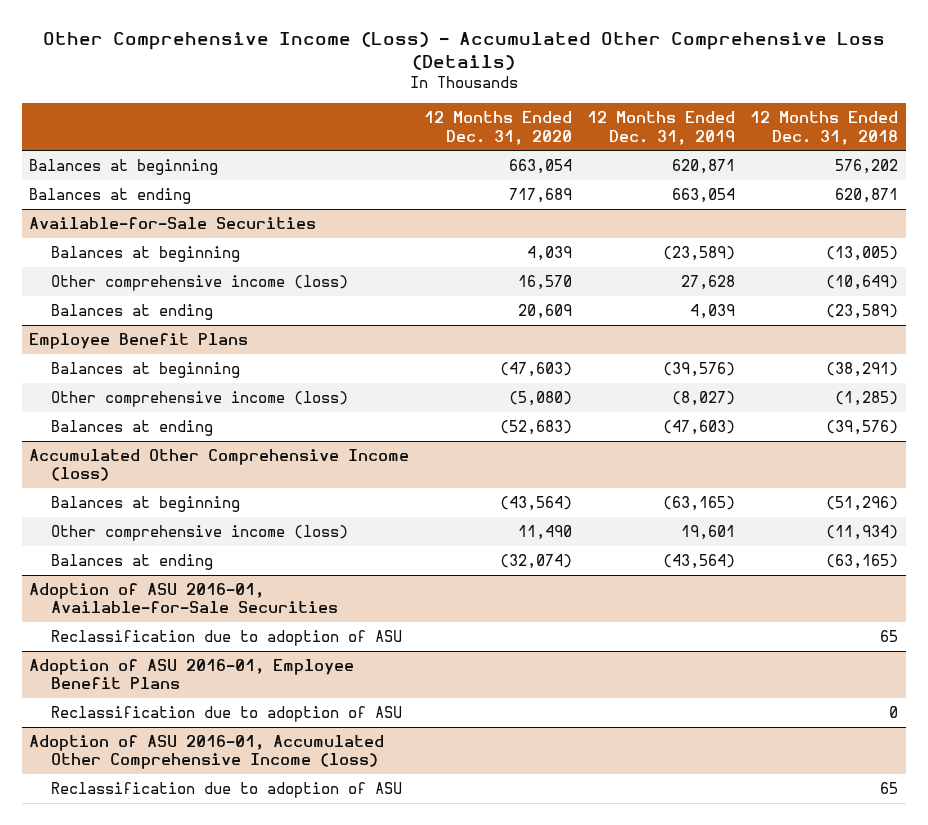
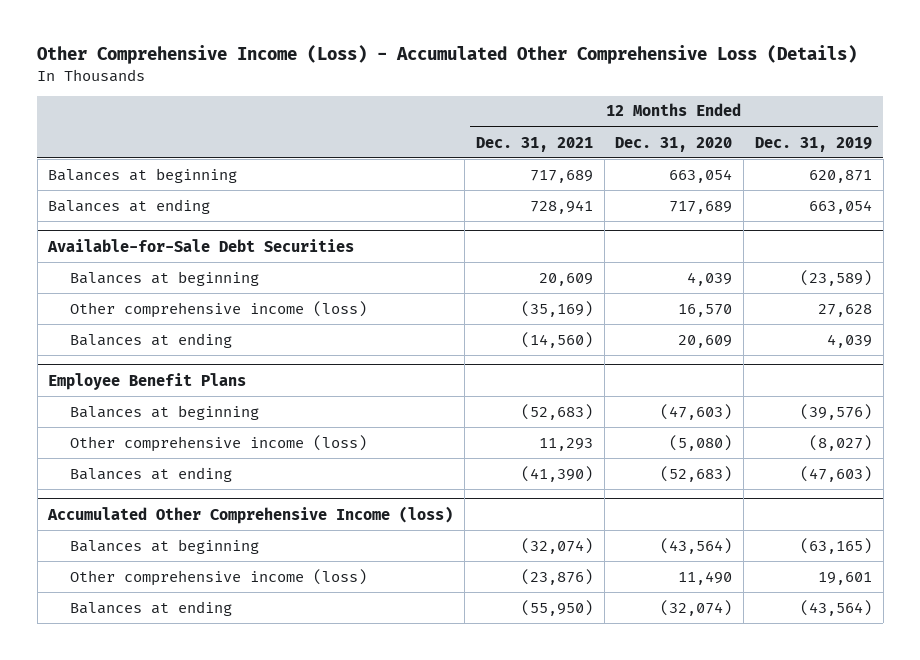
[750,111,899,145] 12 Months Ended Dec. 31, 2018 -> none
none -> [475,136,593,152] Dec. 31, 2021
[29,217,317,230] Available-for-Sale Securities -> [47,238,355,252] Available-for-Sale Debt Securities
[29,583,339,614] Adoption of ASU 2016-01, Available-for-Sale Securities -> none
[51,630,403,647] Reclassification due to adoption of ASU -> none
[29,659,355,690] Adoption of ASU 2016-01, Employee Benefit Plans -> none
[51,706,403,723] Reclassification due to adoption of ASU -> none
[29,735,385,770] Adoption of ASU 2016-01, Accumulated Other Comprehensive Income (loss) -> none
[51,782,403,799] Reclassification due to adoption of ASU -> none

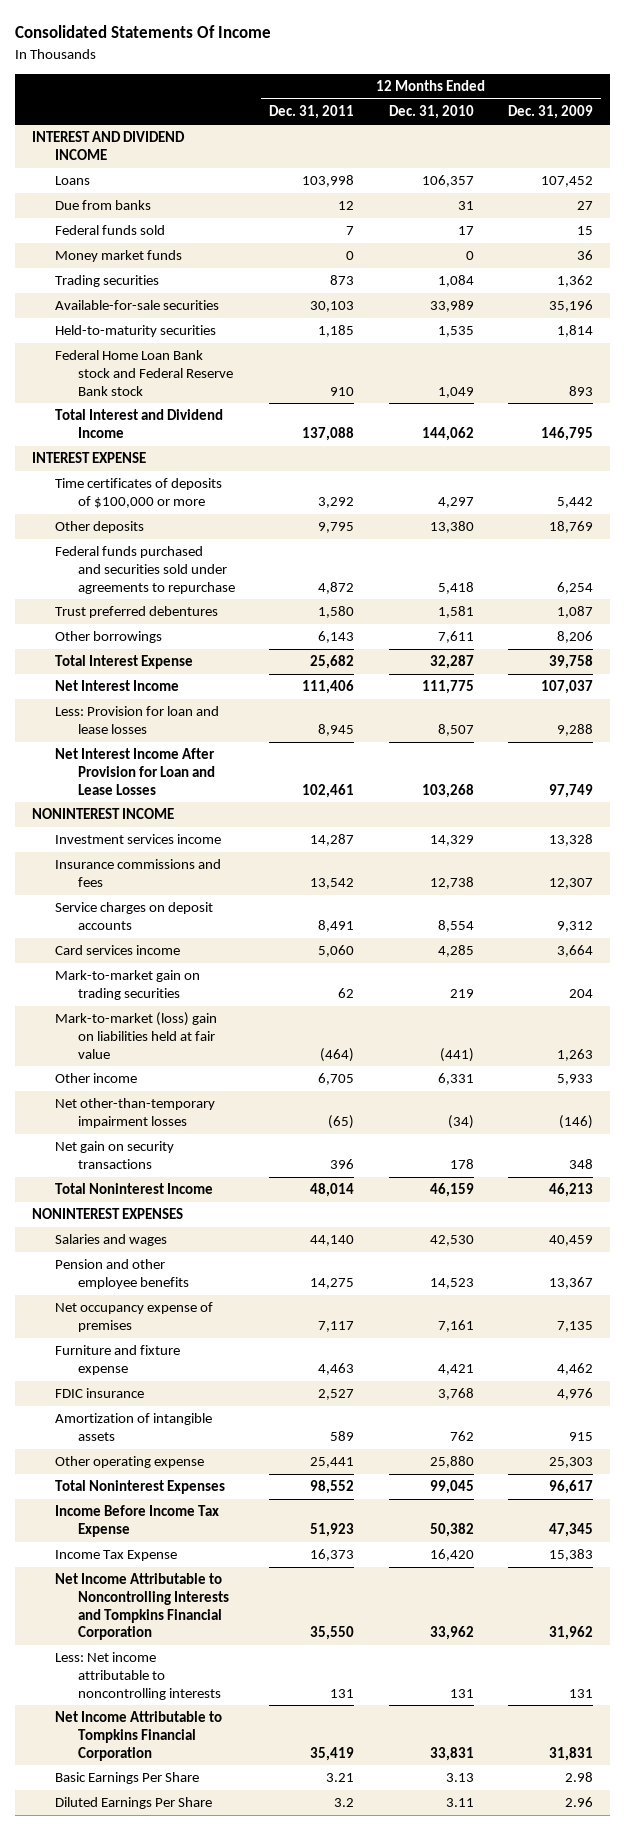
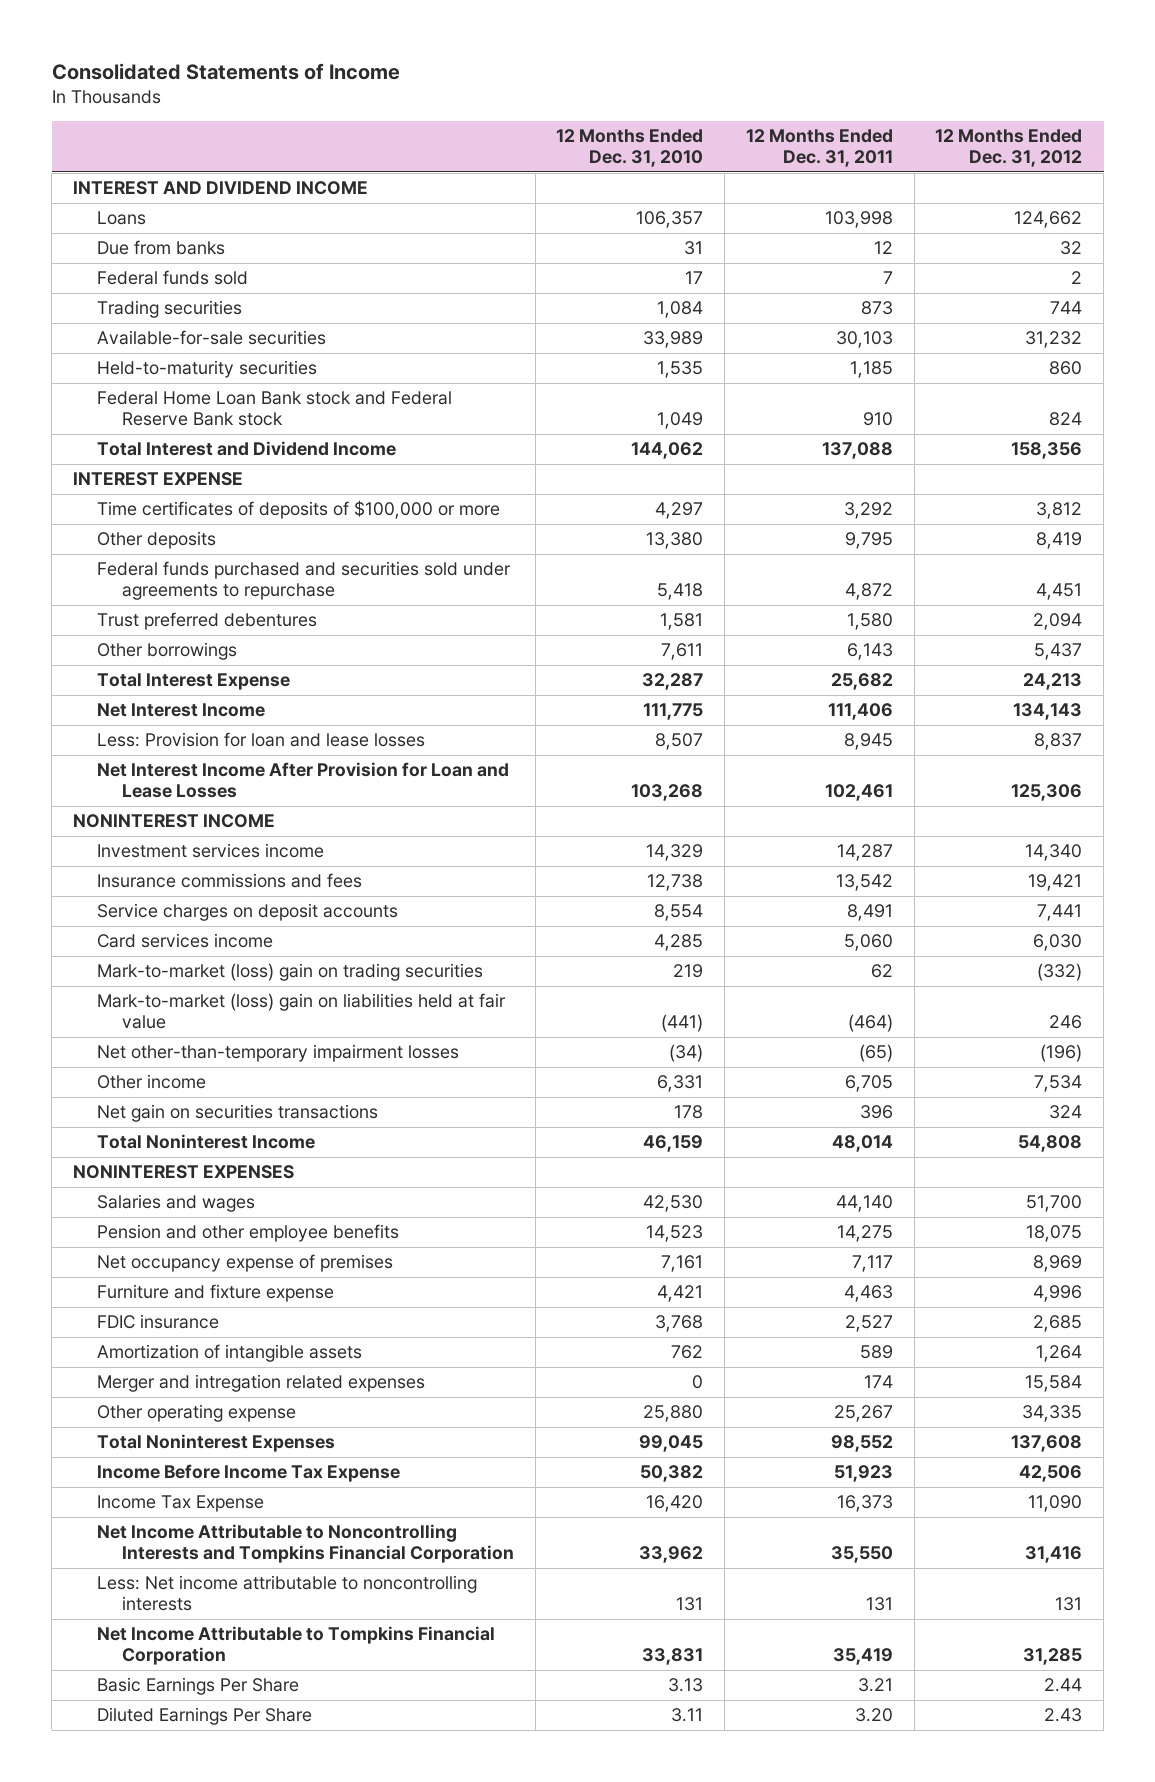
[15,25,272,39] Consolidated Statements Of Income -> [51,63,400,81] Consolidated Statements of Income
[507,105,593,120] Dec. 31, 2009 -> none
none -> [935,129,1083,168] 12 Months Ended Dec. 31, 2012
[55,250,183,263] Money market funds -> none
[55,970,201,1001] Mark-to-market gain on trading securities -> [97,963,484,982] Mark-to-market (loss) gain on trading securities
[55,1073,138,1084] Other income -> [97,1074,207,1090] Other income
[55,1141,175,1170] Net gain on security transactions -> [97,1104,379,1123] Net gain on securities transactions
none -> [97,1374,426,1393] Merger and intregation related expenses
[310,1457,355,1469] 25,441 -> [833,1405,893,1423] 25,267
[334,1798,355,1808] 3.2 -> [854,1708,893,1723] 3.20

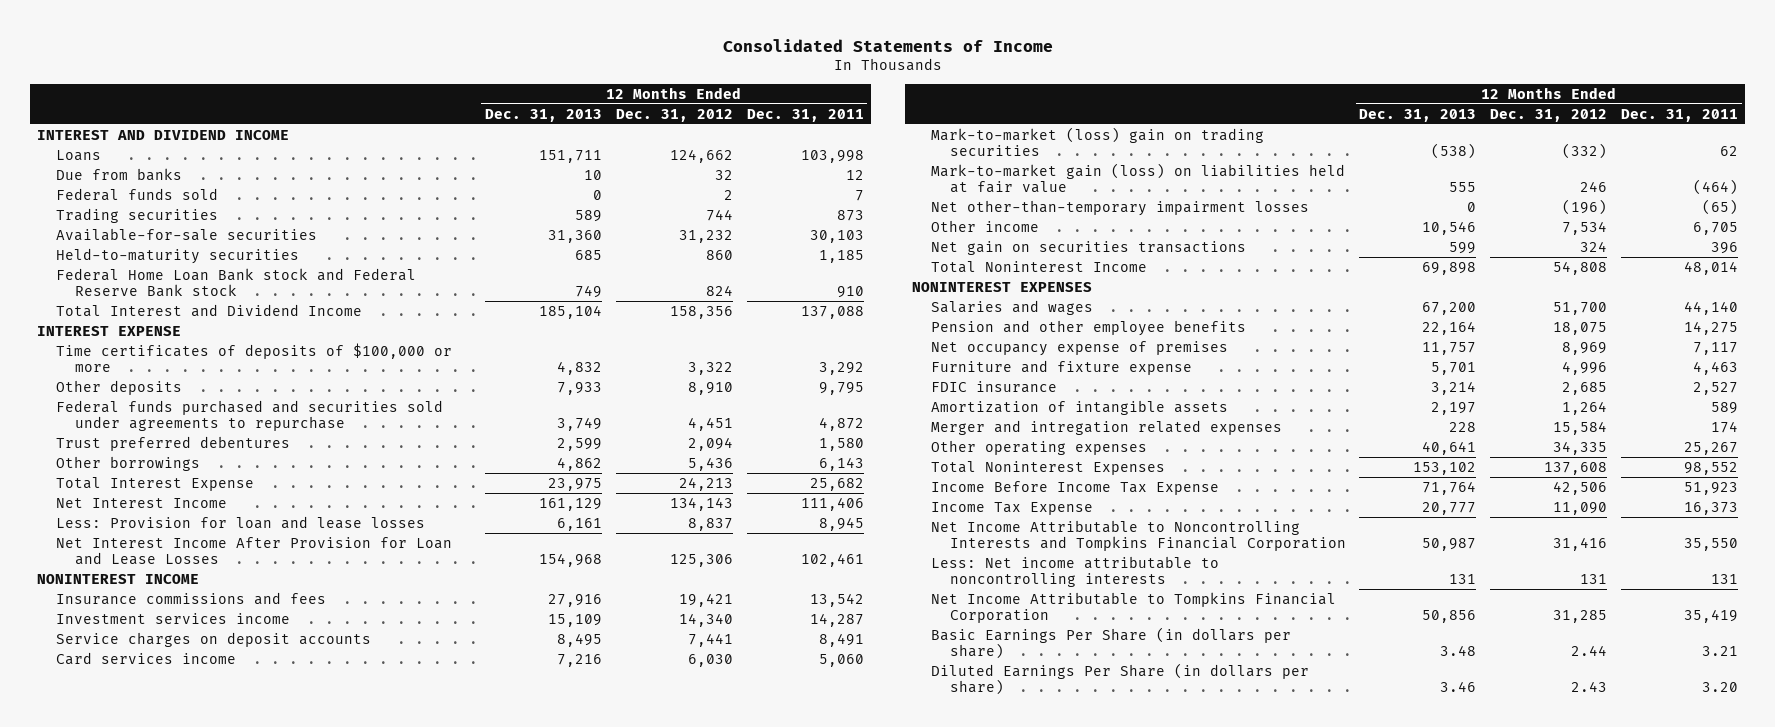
[556,129,704,168] 12 Months Ended Dec. 31, 2010 -> none
none -> [484,108,602,122] Dec. 31, 2013
[1036,502,1083,520] 3,812 -> [687,361,733,375] 3,322
[1036,532,1083,550] 8,419 -> [687,381,733,395] 8,910
[1034,643,1083,661] 5,437 -> [687,456,733,471] 5,436
[97,843,325,859] Investment services income -> [55,612,290,624] Investment services income
[97,993,507,1030] Mark-to-market (loss) gain on liabilities held at fair value -> [930,162,1345,193] Mark-to-market gain (loss) on liabilities held at fair value
[97,1404,297,1423] Other operating expense -> [930,439,1147,455] Other operating expenses
[97,1677,300,1696] Basic Earnings Per Share -> [930,626,1291,659] Basic Earnings Per Share (in dollars per share)
[97,1707,313,1726] Diluted Earnings Per Share -> [930,662,1309,695] Diluted Earnings Per Share (in dollars per share)

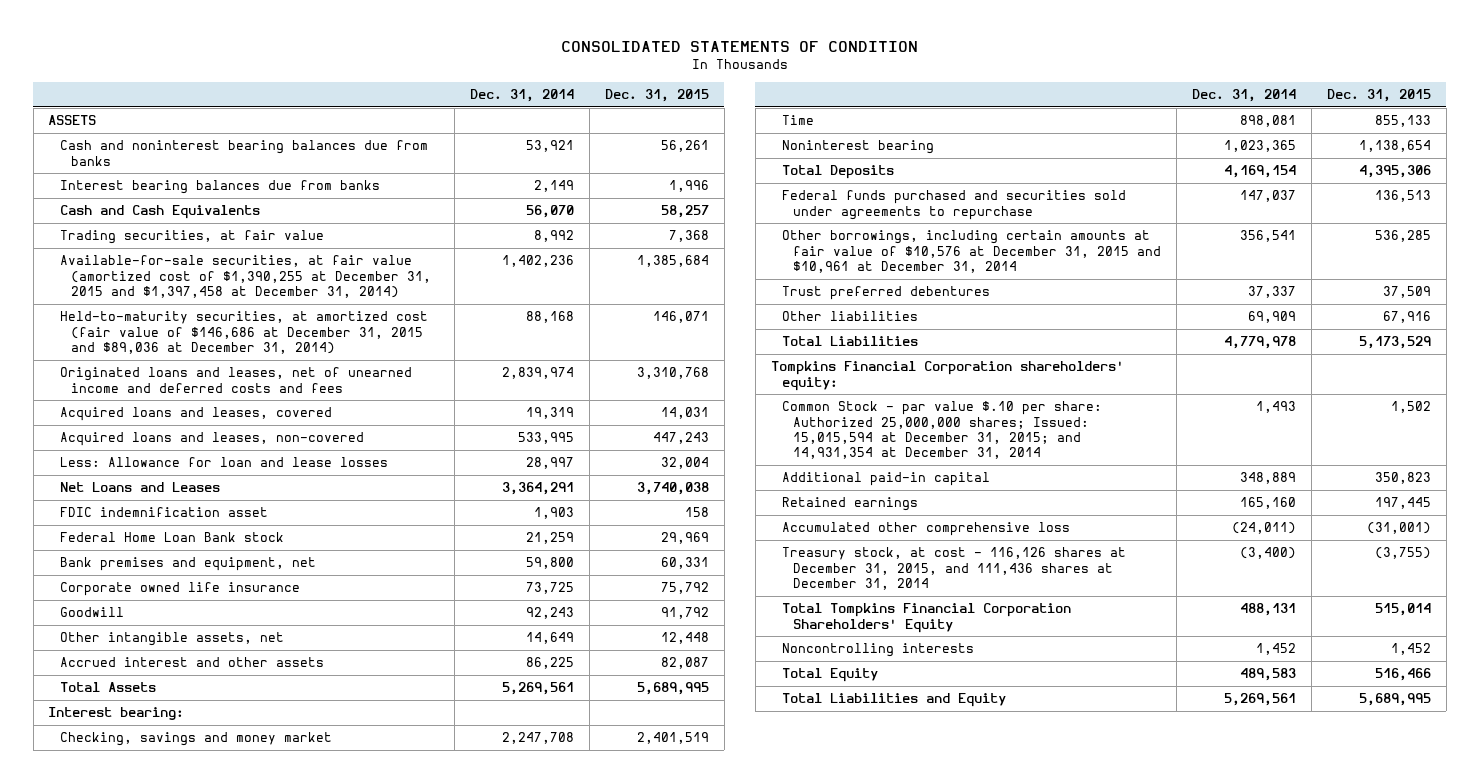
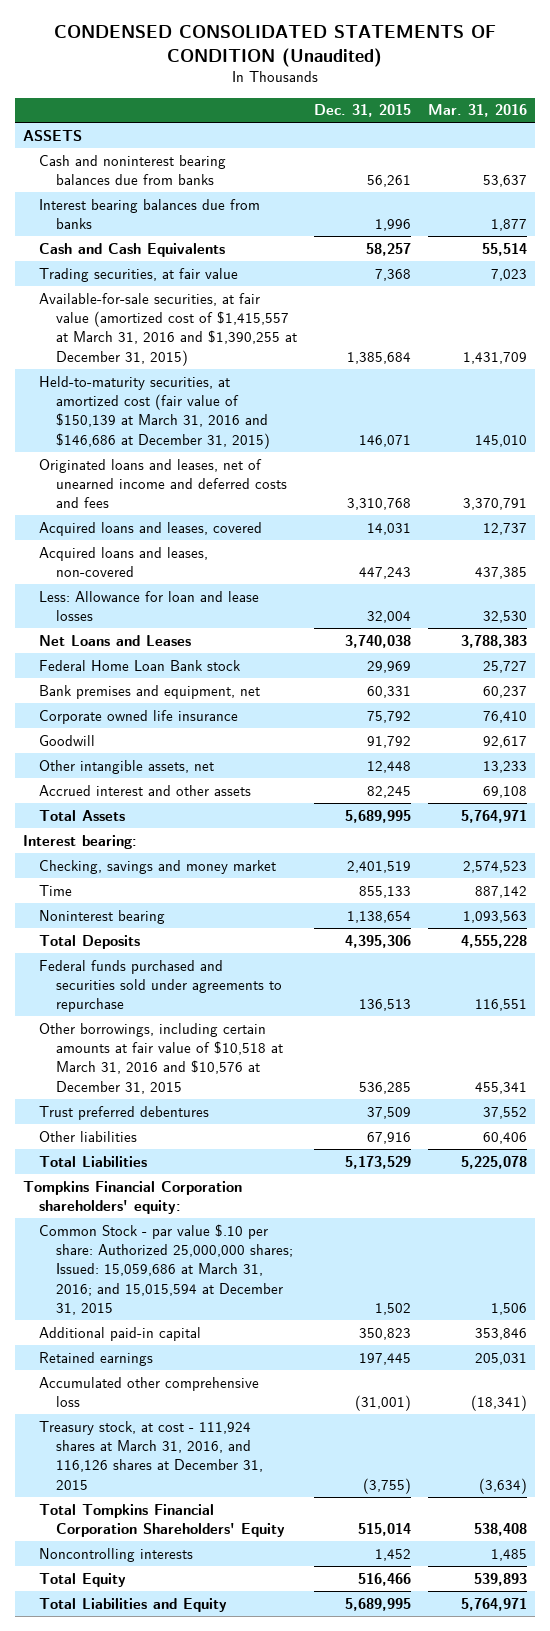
[560,41,918,53] CONSOLIDATED STATEMENTS OF CONDITION -> [53,25,496,67] CONDENSED CONSOLIDATED STATEMENTS OF CONDITION (Unaudited)
[469,88,574,102] Dec. 31, 2014 -> none
none -> [427,104,527,118] Mar. 31, 2016
[59,255,431,298] Available-for-sale securities, at fair value (amortized cost of $1,390,255 at December 31, 2015 and $1,397,458 at December 31, 2014) -> [39,292,297,366] Available-for-sale securities, at fair value (amortized cost of $1,415,557 at March 31, 2016 and $1,390,255 at December 31, 2015)
[59,311,428,354] Held-to-maturity securities, at amortized cost (fair value of $146,686 at December 31, 2015 and $89,036 at December 31, 2014) -> [39,375,270,449] Held-to-maturity securities, at amortized cost (fair value of $150,139 at March 31, 2016 and $146,686 at December 31, 2015)
[59,507,268,518] FDIC indemnification asset -> none
[660,657,709,670] 82,087 -> [366,785,411,798] 82,245
[781,230,1162,273] Other borrowings, including certain amounts at fair value of $10,576 at December 31, 2015 and $10,961 at December 31, 2014 -> [39,1022,283,1094] Other borrowings, including certain amounts at fair value of $10,518 at March 31, 2016 and $10,576 at December 31, 2015
[781,401,1102,460] Common Stock - par value $.10 per share: Authorized 25,000,000 shares; Issued: 15,015,594 at December 31, 2015; and 14,931,354 at December 31, 2014 -> [39,1223,293,1316] Common Stock - par value $.10 per share: Authorized 25,000,000 shares; Issued: 15,059,686 at March 31, 2016; and 15,015,594 at December 31, 2015
[781,547,1126,590] Treasury stock, at cost - 116,126 shares at December 31, 2015, and 111,436 shares at December 31, 2014 -> [39,1420,263,1490] Treasury stock, at cost - 111,924 shares at March 31, 2016, and 116,126 shares at December 31, 2015

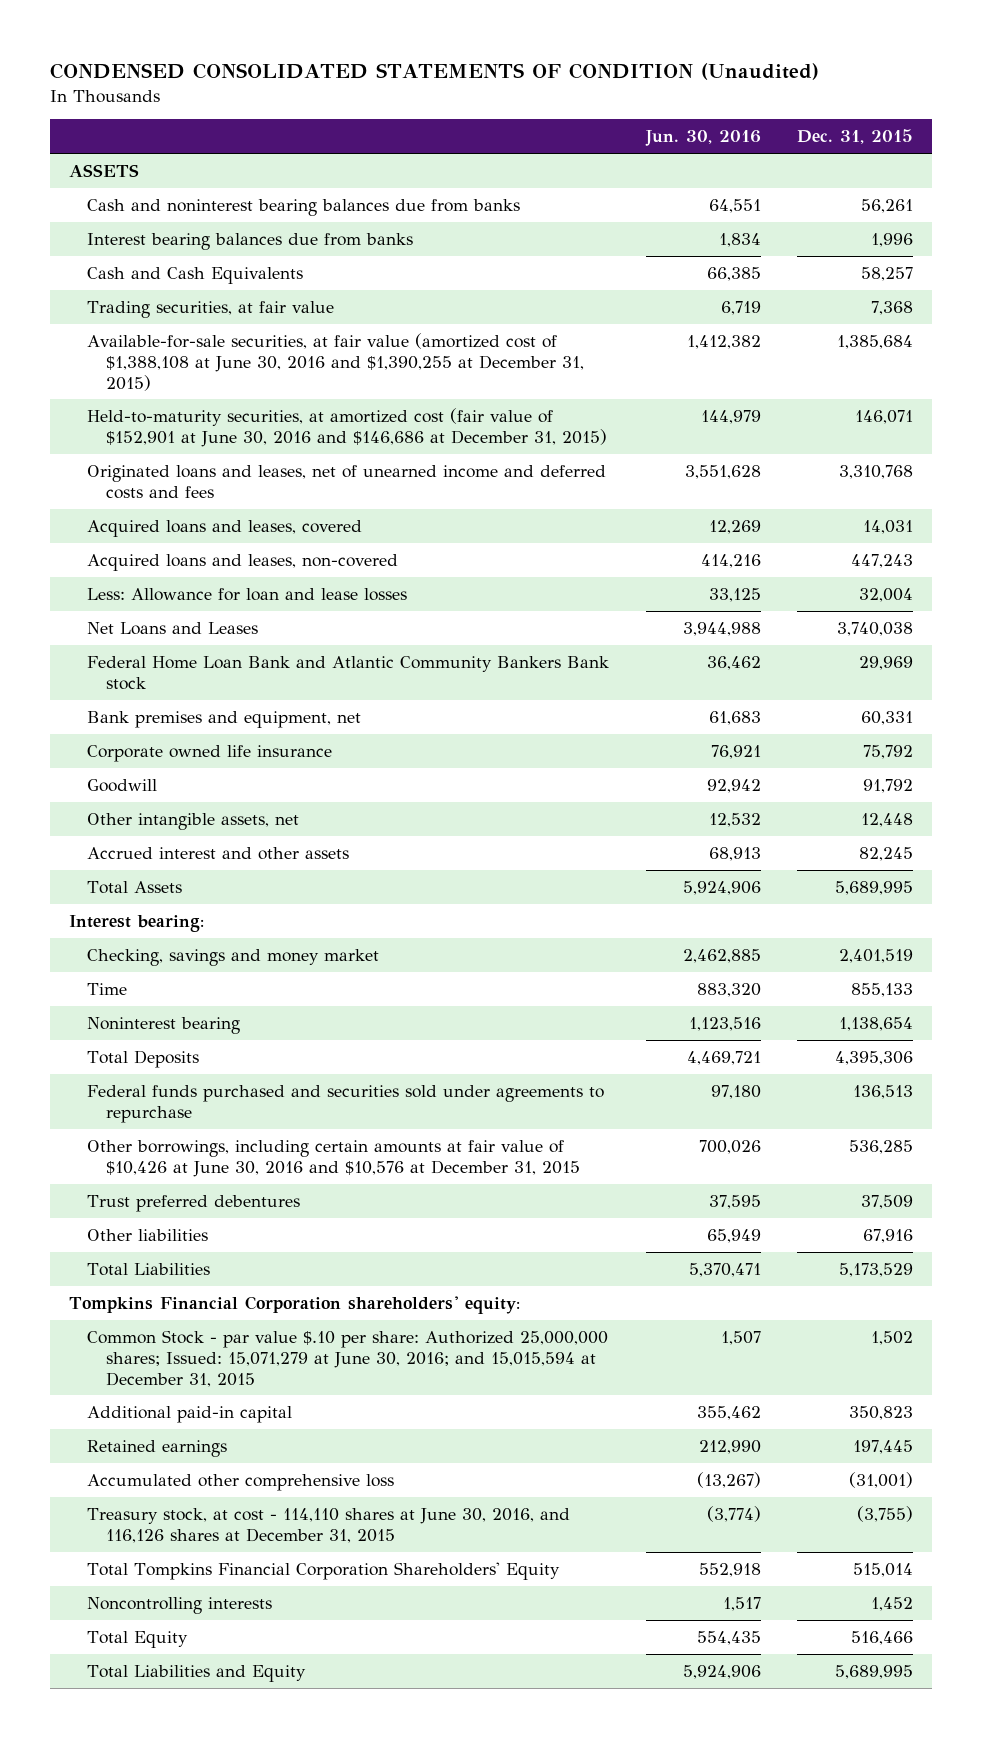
[427,104,527,118] Mar. 31, 2016 -> none
none -> [644,130,761,147] Jun. 30, 2016
[39,292,297,366] Available-for-sale securities, at fair value (amortized cost of $1,415,557 at March 31, 2016 and $1,390,255 at December 31, 2015) -> [87,332,584,391] Available-for-sale securities, at fair value (amortized cost of $1,388,108 at June 30, 2016 and $1,390,255 at December 31, 2015)
[39,375,270,449] Held-to-maturity securities, at amortized cost (fair value of $150,139 at March 31, 2016 and $146,686 at December 31, 2015) -> [87,407,607,447] Held-to-maturity securities, at amortized cost (fair value of $152,901 at June 30, 2016 and $146,686 at December 31, 2015)
[39,659,242,671] Federal Home Loan Bank stock -> [87,655,610,690] Federal Home Loan Bank and Atlantic Community Bankers Bank stock
[39,1022,283,1094] Other borrowings, including certain amounts at fair value of $10,518 at March 31, 2016 and $10,576 at December 31, 2015 -> [87,1139,580,1177] Other borrowings, including certain amounts at fair value of $10,426 at June 30, 2016 and $10,576 at December 31, 2015
[39,1223,293,1316] Common Stock - par value $.10 per share: Authorized 25,000,000 shares; Issued: 15,059,686 at March 31, 2016; and 15,015,594 at December 31, 2015 -> [87,1329,609,1387] Common Stock - par value $.10 per share: Authorized 25,000,000 shares; Issued: 15,071,279 at June 30, 2016; and 15,015,594 at December 31, 2015
[39,1420,263,1490] Treasury stock, at cost - 111,924 shares at March 31, 2016, and 116,126 shares at December 31, 2015 -> [87,1507,571,1543] Treasury stock, at cost - 114,110 shares at June 30, 2016, and 116,126 shares at December 31, 2015

